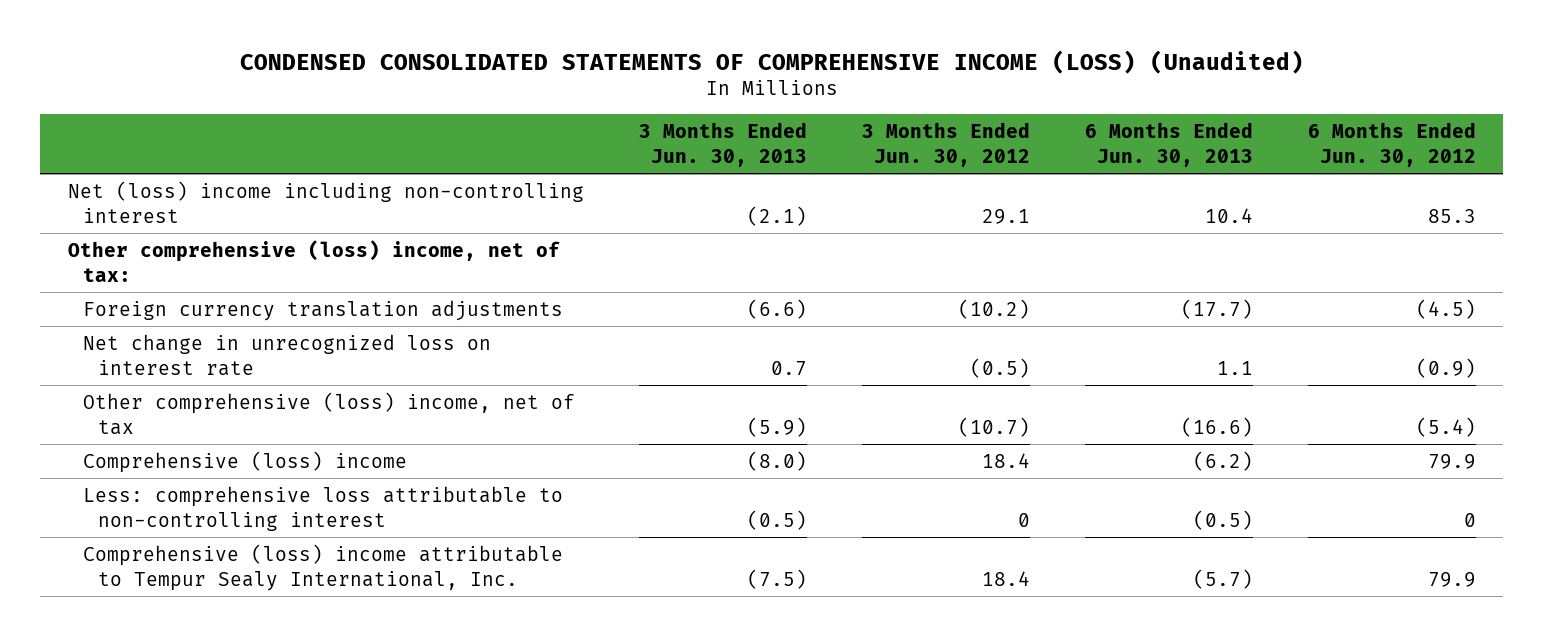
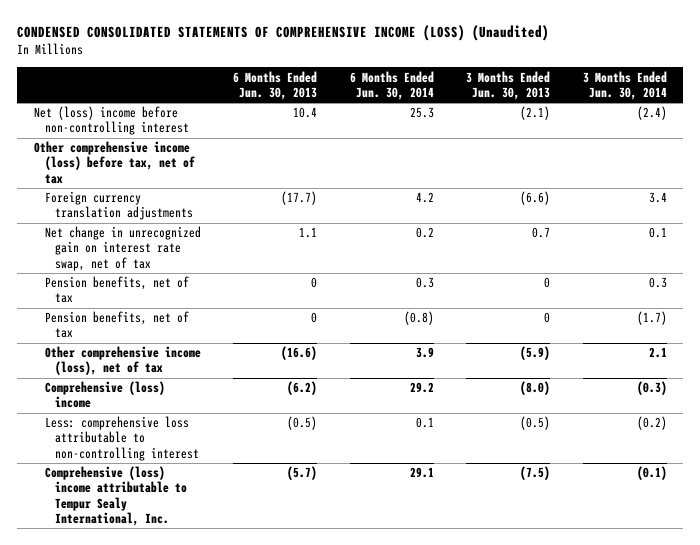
[861,122,1030,167] 3 Months Ended Jun. 30, 2012 -> none
[1307,122,1476,167] 6 Months Ended Jun. 30, 2012 -> none
none -> [349,70,434,100] 6 Months Ended Jun. 30, 2014
none -> [582,70,667,100] 3 Months Ended Jun. 30, 2014
[67,180,584,223] Net (loss) income including non-controlling interest -> [33,106,189,136] Net (loss) income before non-controlling interest
[67,239,560,282] Other comprehensive (loss) income, net of tax: -> [33,141,195,184] Other comprehensive income (loss) before tax, net of tax
[82,333,491,376] Net change in unrecognized loss on interest rate -> [44,226,201,271] Net change in unrecognized gain on interest rate swap, net of tax
none -> [44,276,189,304] Pension benefits, net of tax
none -> [44,311,189,339] Pension benefits, net of tax
[82,391,575,435] Other comprehensive (loss) income, net of tax -> [44,346,201,376] Other comprehensive income (loss), net of tax

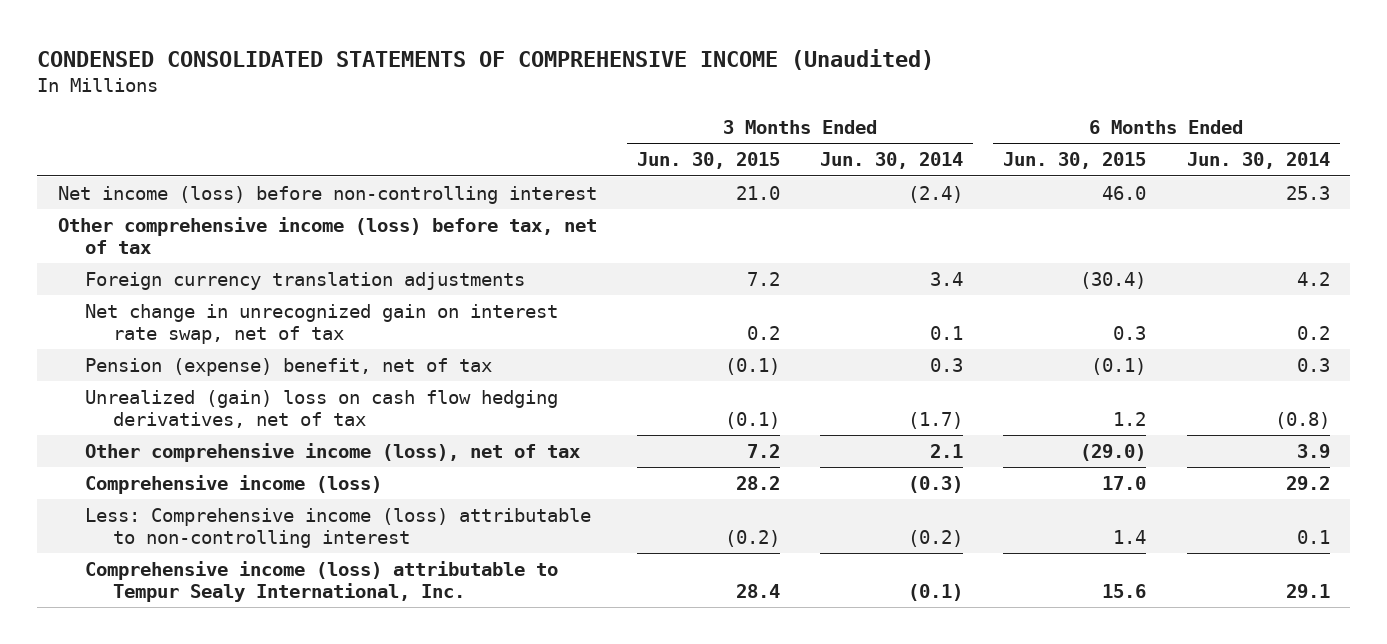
[17,25,550,42] CONDENSED CONSOLIDATED STATEMENTS OF COMPREHENSIVE INCOME (LOSS) (Unaudited) -> [37,48,935,70] CONDENSED CONSOLIDATED STATEMENTS OF COMPREHENSIVE INCOME (Unaudited)
[233,70,318,100] 6 Months Ended Jun. 30, 2013 -> none
[466,70,551,100] 3 Months Ended Jun. 30, 2013 -> none
none -> [636,152,780,170] Jun. 30, 2015
none -> [1003,152,1147,170] Jun. 30, 2015
[33,106,189,136] Net (loss) income before non-controlling interest -> [57,186,597,205] Net income (loss) before non-controlling interest
[44,276,189,304] Pension benefits, net of tax -> [85,358,493,377] Pension (expense) benefit, net of tax
[44,311,189,339] Pension benefits, net of tax -> [85,390,559,428] Unrealized (gain) loss on cash flow hedging derivatives, net of tax
[44,381,165,409] Comprehensive (loss) income -> [85,475,383,495] Comprehensive income (loss)
[44,416,200,461] Less: comprehensive loss attributable to non-controlling interest -> [85,508,592,548] Less: Comprehensive income (loss) attributable to non-controlling interest
[44,466,188,526] Comprehensive (loss) income attributable to Tempur Sealy International, Inc. -> [85,561,559,602] Comprehensive income (loss) attributable to Tempur Sealy International, Inc.

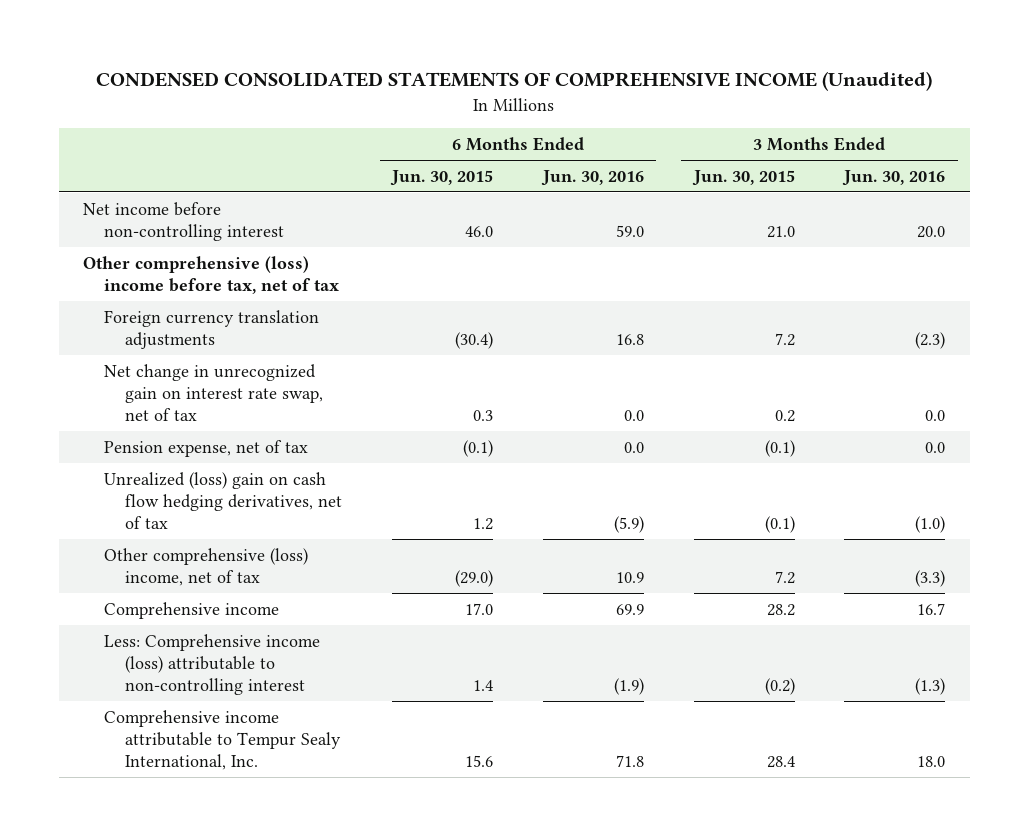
[820,152,964,170] Jun. 30, 2014 -> none
[1186,152,1330,170] Jun. 30, 2014 -> none
none -> [540,169,644,186] Jun. 30, 2016
none -> [842,169,946,186] Jun. 30, 2016
[57,186,597,205] Net income (loss) before non-controlling interest -> [83,201,285,241] Net income before non-controlling interest
[57,217,597,254] Other comprehensive income (loss) before tax, net of tax -> [83,255,340,294] Other comprehensive (loss) income before tax, net of tax
[85,358,493,377] Pension (expense) benefit, net of tax -> [104,439,309,457] Pension expense, net of tax
[85,390,559,428] Unrealized (gain) loss on cash flow hedging derivatives, net of tax -> [104,471,343,530] Unrealized (loss) gain on cash flow hedging derivatives, net of tax
[85,443,581,463] Other comprehensive income (loss), net of tax -> [104,547,309,586] Other comprehensive (loss) income, net of tax
[85,475,383,495] Comprehensive income (loss) -> [104,601,280,619] Comprehensive income
[85,561,559,602] Comprehensive income (loss) attributable to Tempur Sealy International, Inc. -> [104,709,342,771] Comprehensive income attributable to Tempur Sealy International, Inc.

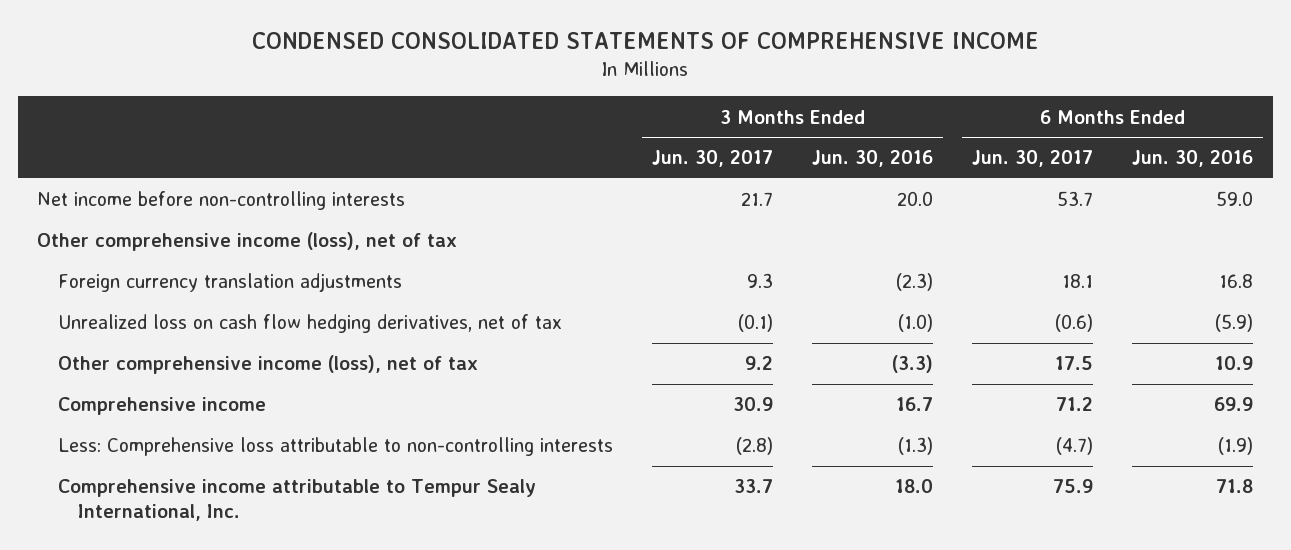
[96,71,933,92] CONDENSED CONSOLIDATED STATEMENTS OF COMPREHENSIVE INCOME (Unaudited) -> [252,31,1040,49] CONDENSED CONSOLIDATED STATEMENTS OF COMPREHENSIVE INCOME
[390,169,494,186] Jun. 30, 2015 -> none
[691,169,795,186] Jun. 30, 2015 -> none
none -> [651,150,773,168] Jun. 30, 2017
none -> [972,150,1094,168] Jun. 30, 2017
[83,201,285,241] Net income before non-controlling interest -> [37,191,406,211] Net income before non-controlling interests
[83,255,340,294] Other comprehensive (loss) income before tax, net of tax -> [37,232,458,252] Other comprehensive income (loss), net of tax
[104,363,324,422] Net change in unrecognized gain on interest rate swap, net of tax -> none
[104,439,309,457] Pension expense, net of tax -> none
[104,471,343,530] Unrealized (loss) gain on cash flow hedging derivatives, net of tax -> [57,314,562,334] Unrealized loss on cash flow hedging derivatives, net of tax
[104,547,309,586] Other comprehensive (loss) income, net of tax -> [57,355,478,375] Other comprehensive income (loss), net of tax
[104,633,321,696] Less: Comprehensive income (loss) attributable to non-controlling interest -> [57,437,613,457] Less: Comprehensive loss attributable to non-controlling interests

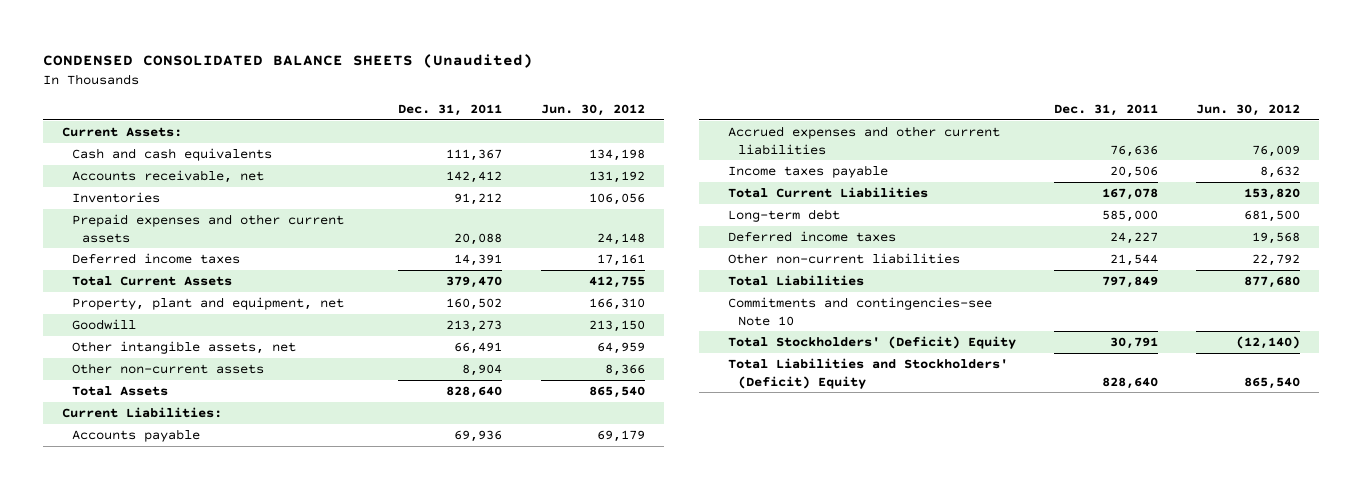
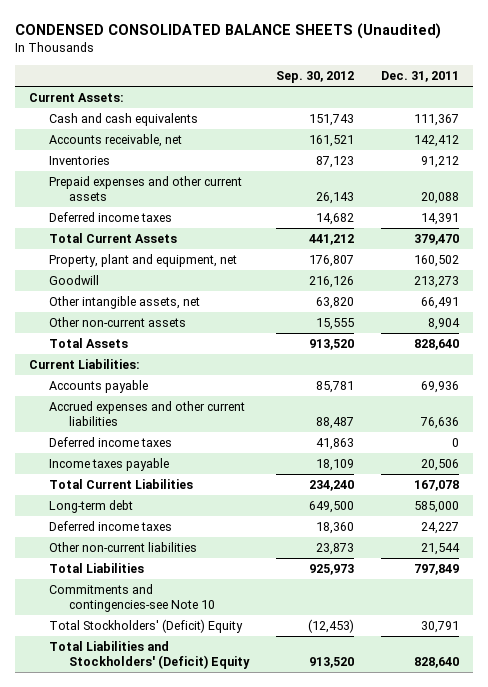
[540,104,645,117] Jun. 30, 2012 -> none
none -> [275,70,354,83] Sep. 30, 2012
none -> [48,437,172,448] Deferred income taxes

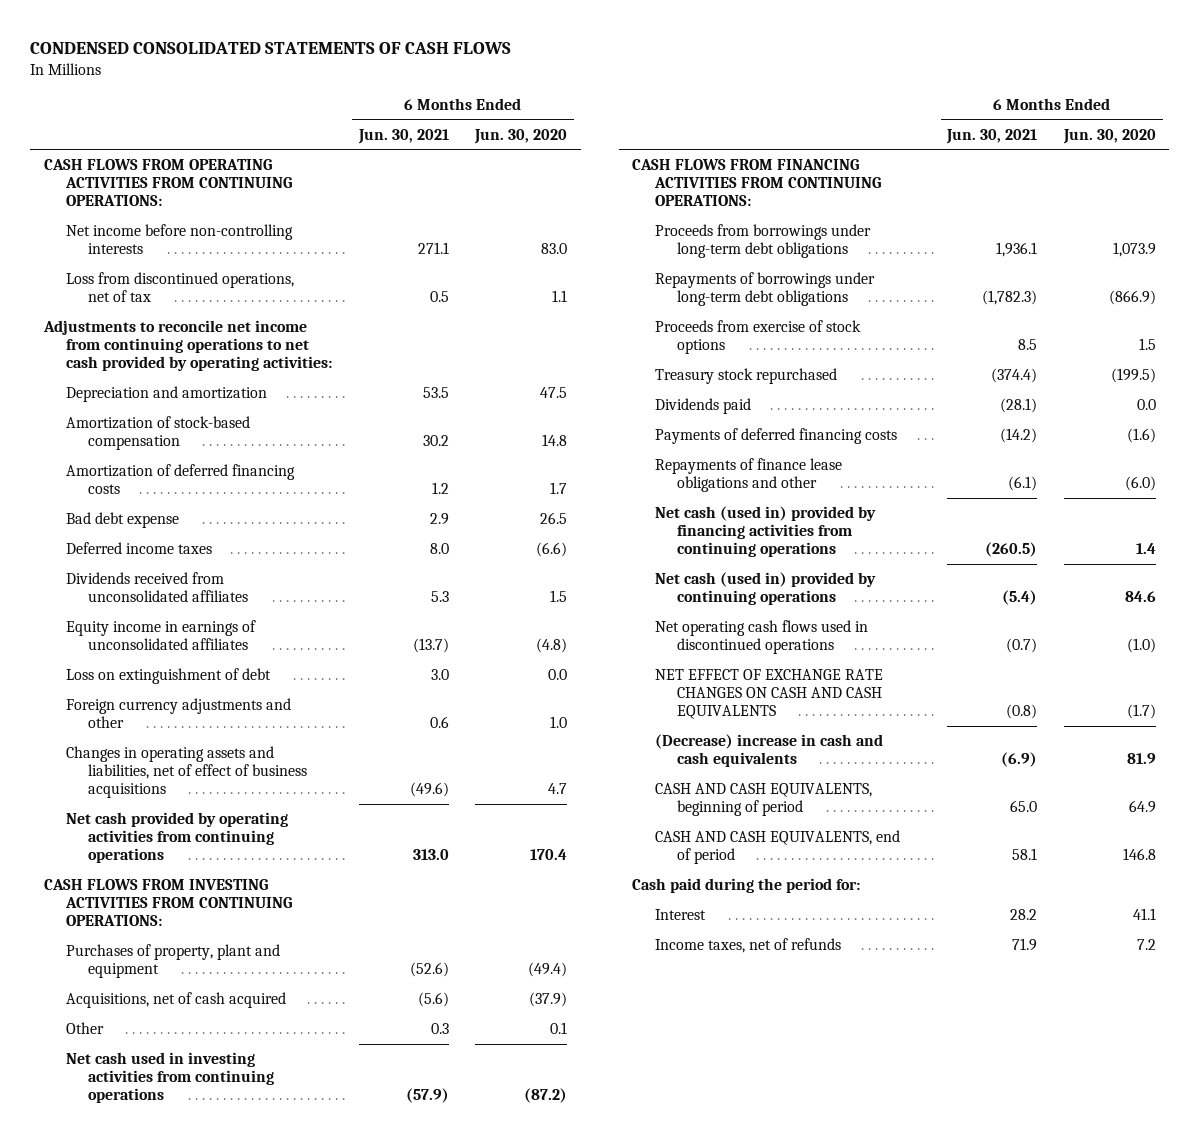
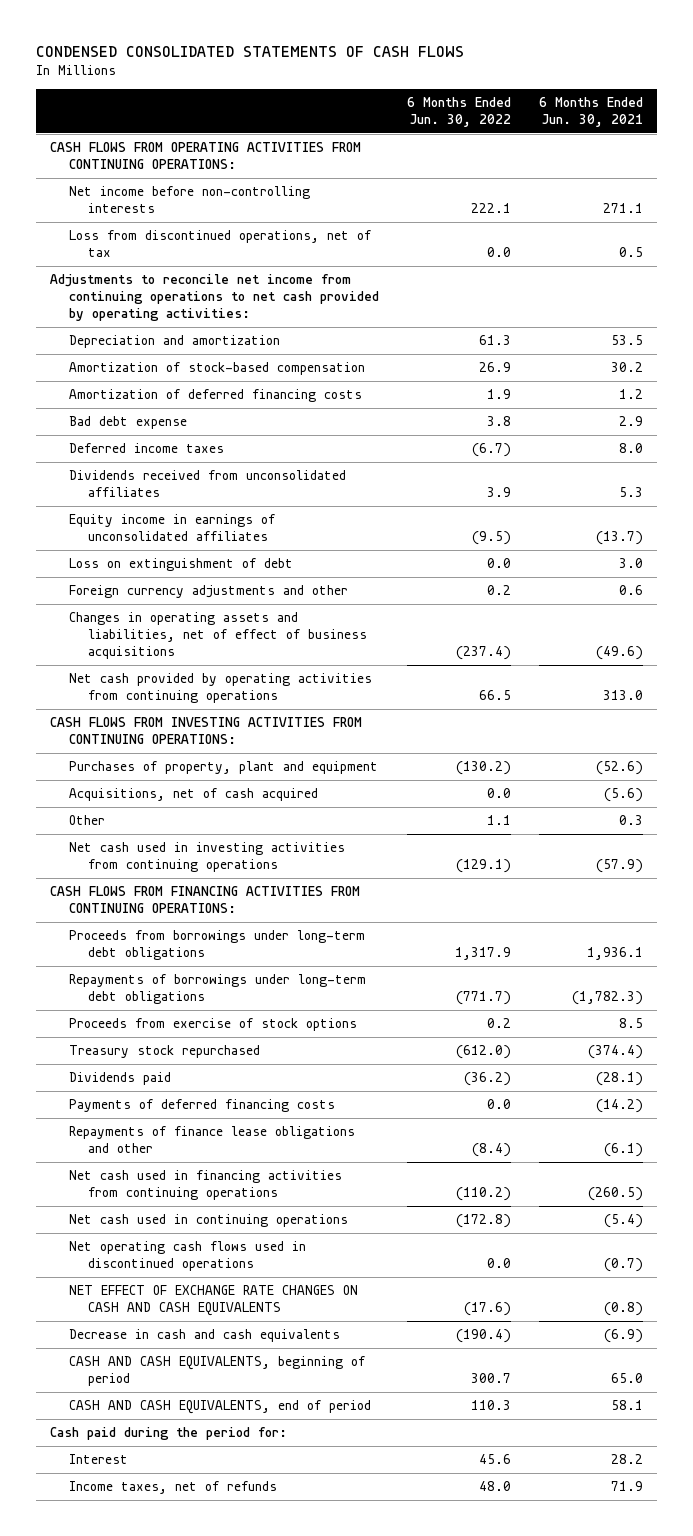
[474,128,568,144] Jun. 30, 2020 -> none
none -> [406,96,511,127] 6 Months Ended Jun. 30, 2022
[654,506,876,558] Net cash (used in) provided by financing activities from continuing operations -> [68,1170,342,1201] Net cash used in financing activities from continuing operations
[654,572,876,606] Net cash (used in) provided by continuing operations -> [68,1214,348,1228] Net cash used in continuing operations
[654,734,883,768] (Decrease) increase in cash and cash equivalents -> [68,1329,340,1343] Decrease in cash and cash equivalents

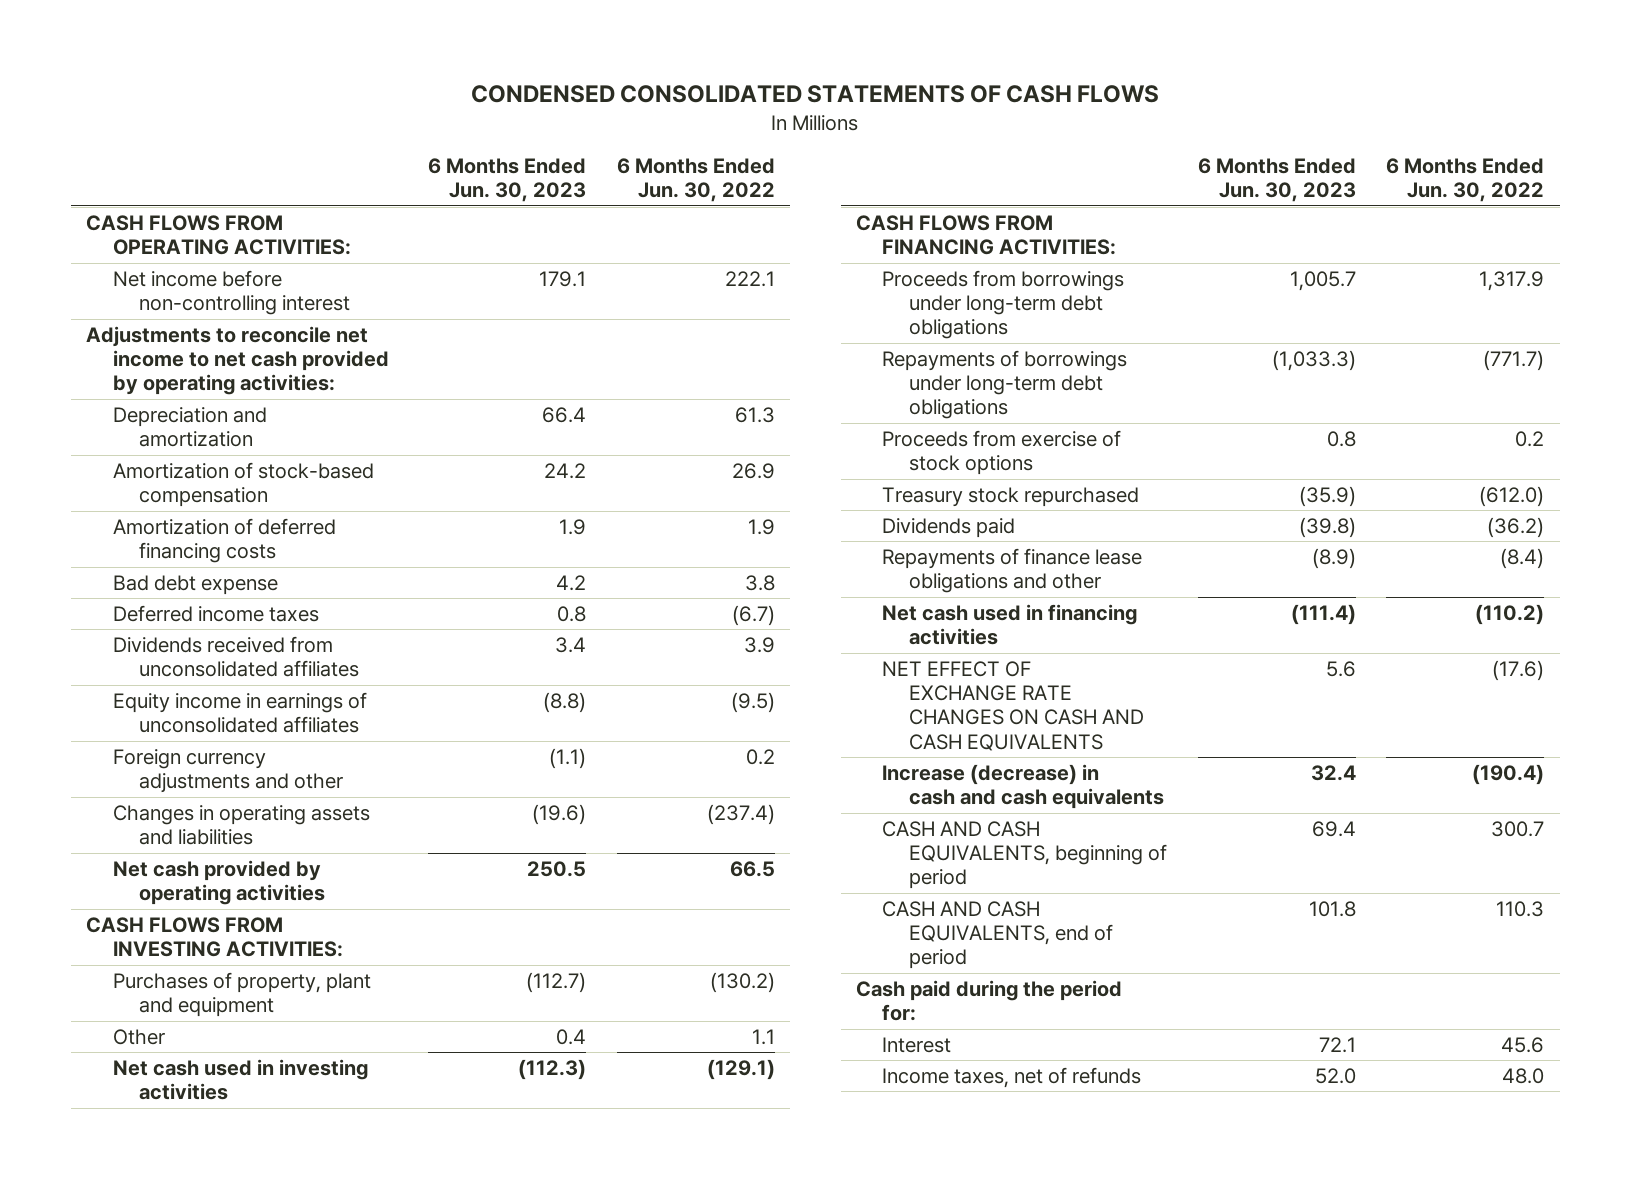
[538,96,643,127] 6 Months Ended Jun. 30, 2021 -> none
none -> [427,157,586,203] 6 Months Ended Jun. 30, 2023
[68,230,371,258] Loss from discontinued operations, net of tax -> none
[49,142,361,170] CASH FLOWS FROM OPERATING ACTIVITIES FROM CONTINUING OPERATIONS: -> [86,214,351,256] CASH FLOWS FROM OPERATING ACTIVITIES:
[68,186,310,214] Net income before non-controlling interests -> [112,269,351,316] Net income before non-controlling interest
[49,274,379,322] Adjustments to reconcile net income from continuing operations to net cash provided by operating activities: -> [86,325,389,396] Adjustments to reconcile net income to net cash provided by operating activities:
[68,558,293,572] Loss on extinguishment of debt -> none
[68,612,368,660] Changes in operating assets and liabilities, net of effect of business acquisitions -> [112,804,370,846] Changes in operating assets and liabilities
[68,673,372,704] Net cash provided by operating activities from continuing operations -> [112,859,326,906] Net cash provided by operating activities
[49,717,362,745] CASH FLOWS FROM INVESTING ACTIVITIES FROM CONTINUING OPERATIONS: -> [86,916,343,958] CASH FLOWS FROM INVESTING ACTIVITIES:
[68,788,318,802] Acquisitions, net of cash acquired -> none
[68,842,345,873] Net cash used in investing activities from continuing operations -> [112,1058,368,1101] Net cash used in investing activities
[49,886,360,914] CASH FLOWS FROM FINANCING ACTIVITIES FROM CONTINUING OPERATIONS: -> [855,214,1117,256] CASH FLOWS FROM FINANCING ACTIVITIES:
[68,1099,335,1113] Payments of deferred financing costs -> none
[68,1214,348,1228] Net cash used in continuing operations -> none
[68,1241,306,1272] Net operating cash flows used in discontinued operations -> none
[68,1170,342,1201] Net cash used in financing activities from continuing operations -> [882,603,1138,646] Net cash used in financing activities
[68,1329,340,1343] Decrease in cash and cash equivalents -> [882,763,1164,810] Increase (decrease) in cash and cash equivalents

